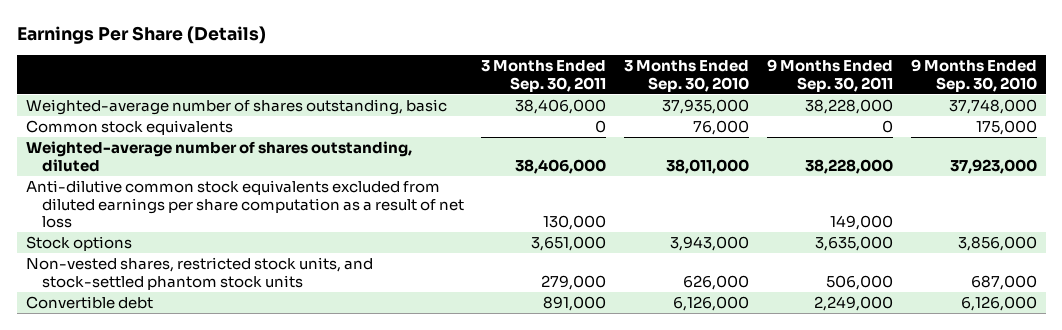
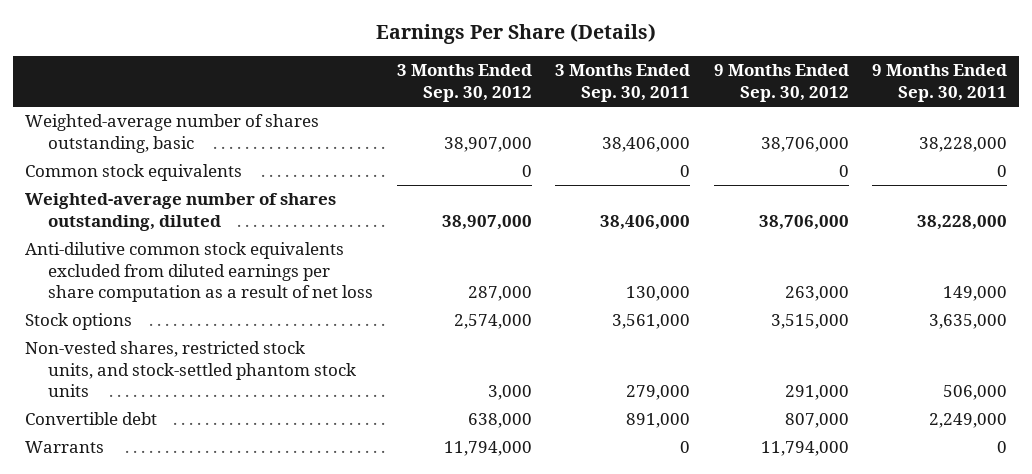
[624,60,750,92] 3 Months Ended Sep. 30, 2010 -> none
[910,59,1037,92] 9 Months Ended Sep. 30, 2010 -> none
none -> [396,64,532,103] 3 Months Ended Sep. 30, 2012
none -> [713,64,849,103] 9 Months Ended Sep. 30, 2012
[531,236,607,252] 3,651,000 -> [612,314,691,330] 3,561,000
none -> [25,441,105,454] Warrants

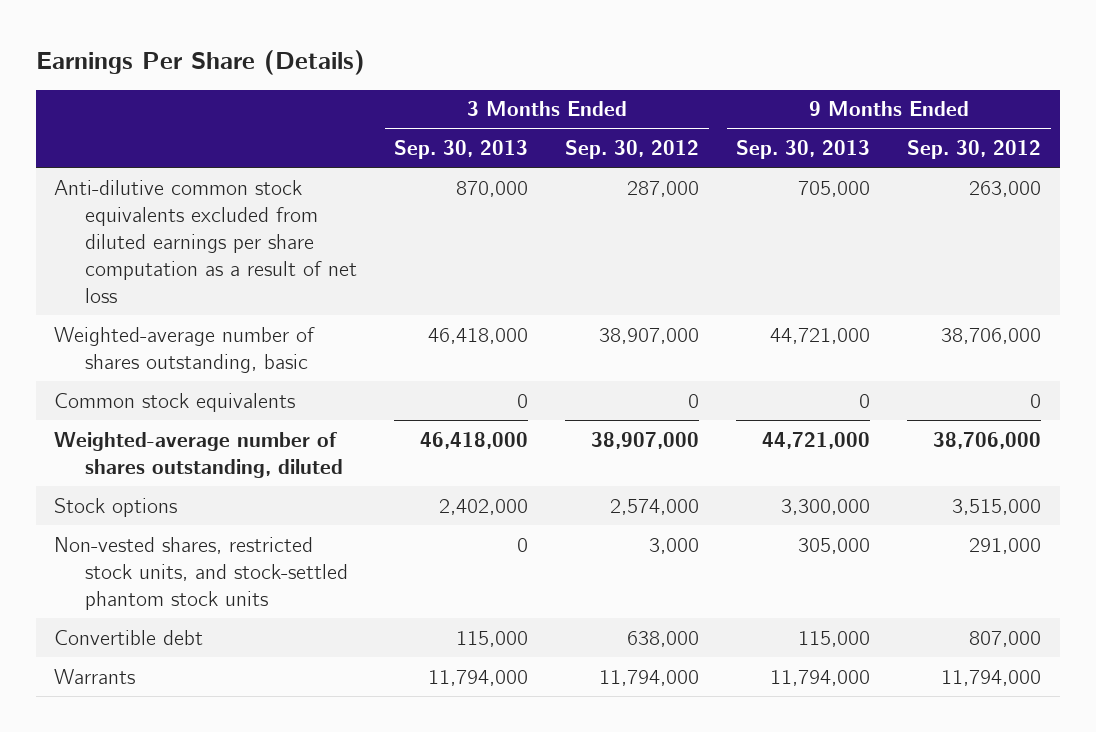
[555,64,691,103] 3 Months Ended Sep. 30, 2011 -> none
[872,64,1008,103] 9 Months Ended Sep. 30, 2011 -> none
none -> [394,140,529,160] Sep. 30, 2013
none -> [736,140,871,160] Sep. 30, 2013
[25,242,374,303] Anti-dilutive common stock equivalents excluded from diluted earnings per share computation as a result of net loss -> [54,179,358,304] Anti-dilutive common stock equivalents excluded from diluted earnings per share computation as a result of net loss

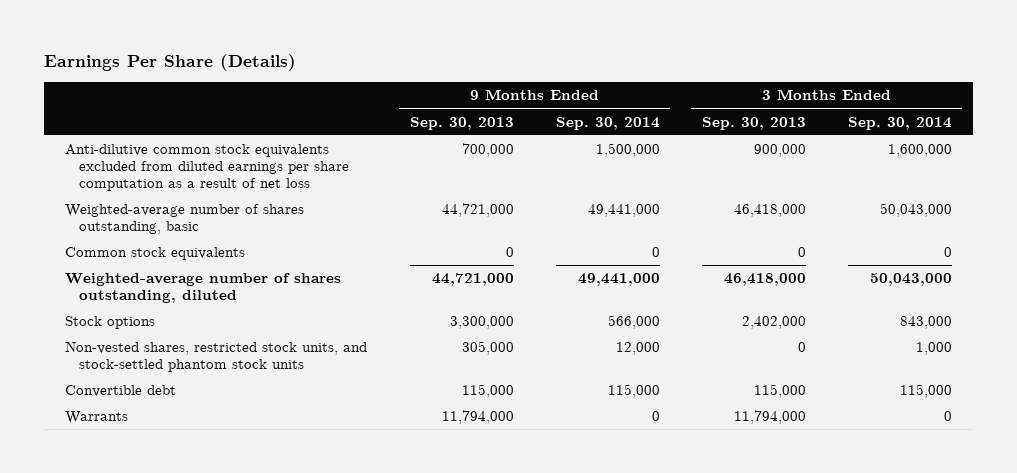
[565,140,700,160] Sep. 30, 2012 -> none
[907,140,1042,160] Sep. 30, 2012 -> none
none -> [555,116,660,130] Sep. 30, 2014
none -> [847,116,952,130] Sep. 30, 2014
[456,180,529,197] 870,000 -> [753,144,806,158] 900,000
[798,180,871,197] 705,000 -> [461,143,514,158] 700,000

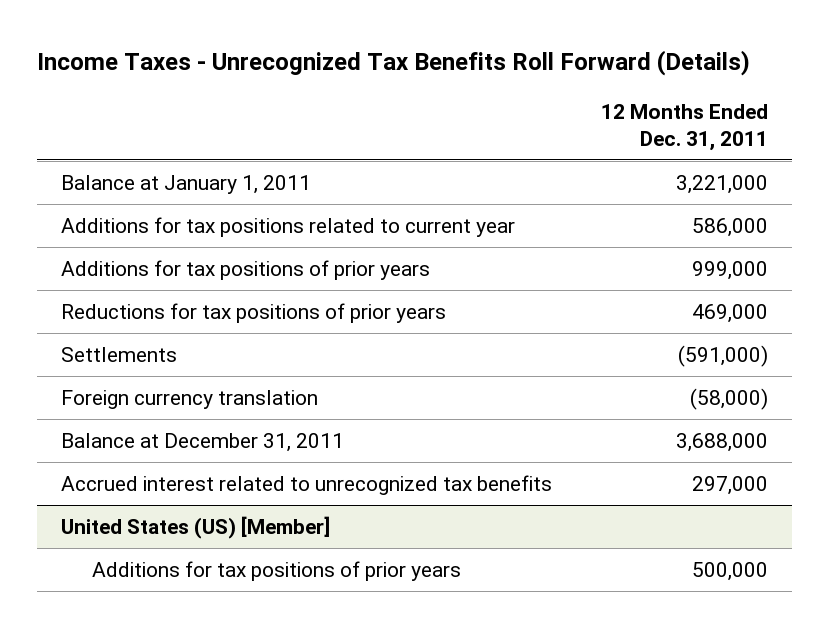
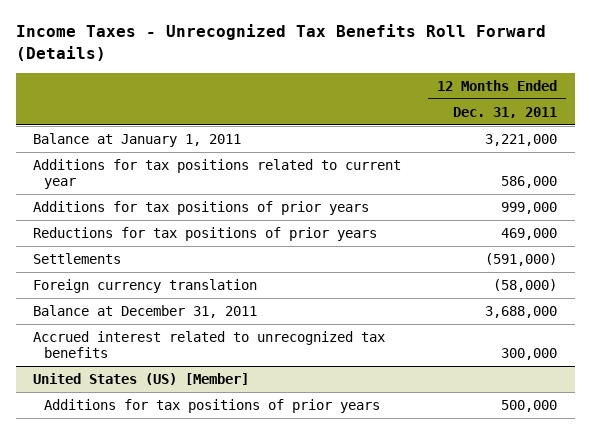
[691,475,768,495] 297,000 -> [500,348,557,361] 300,000

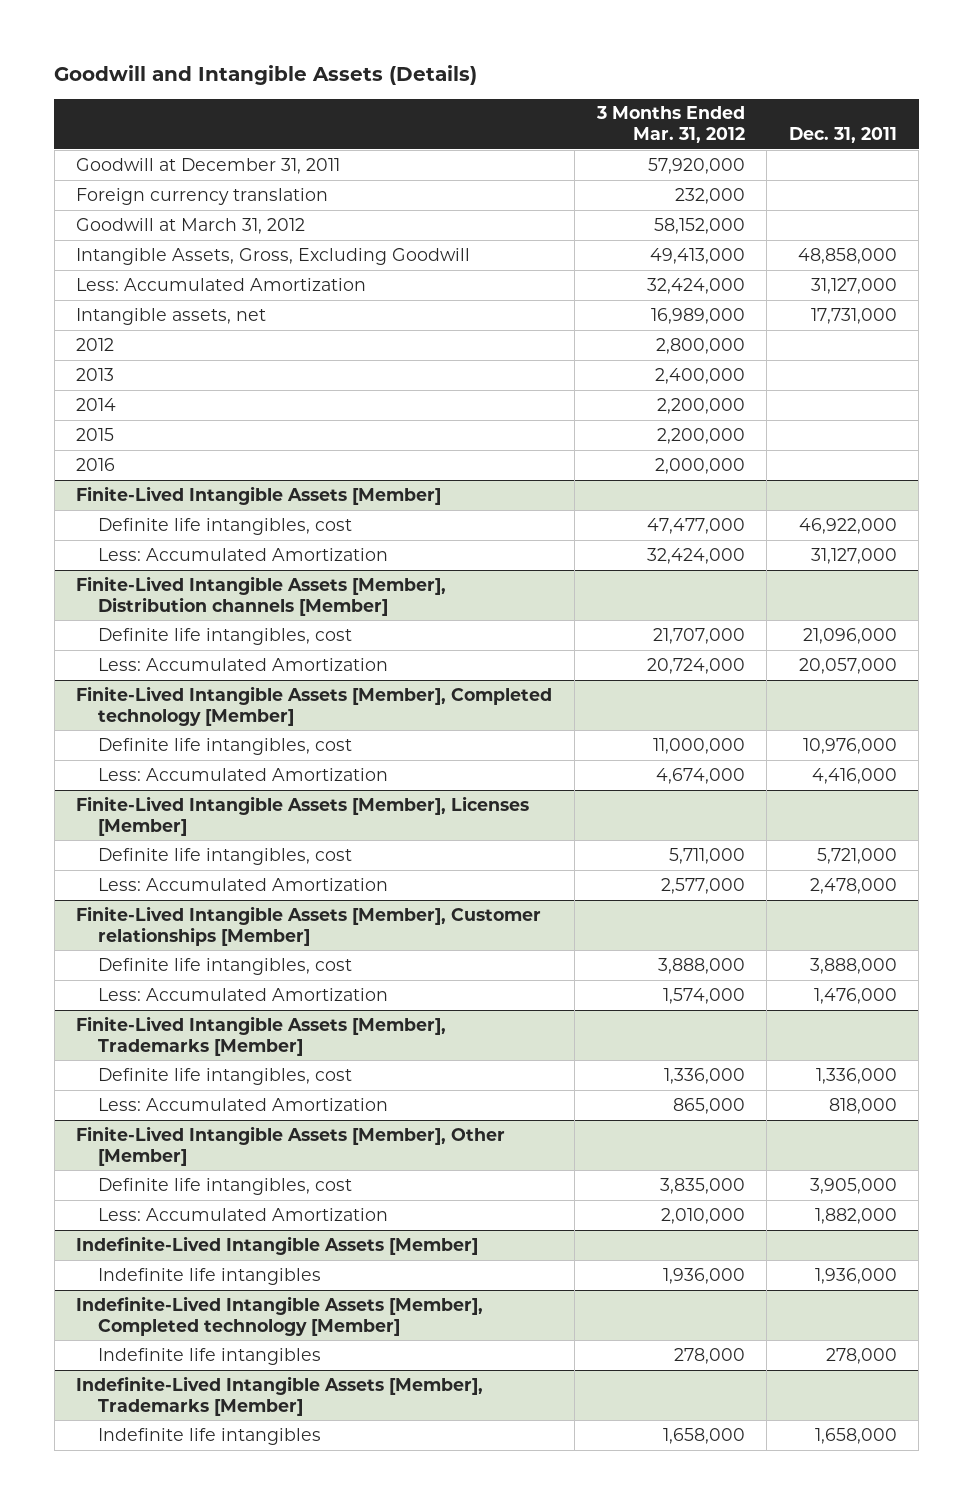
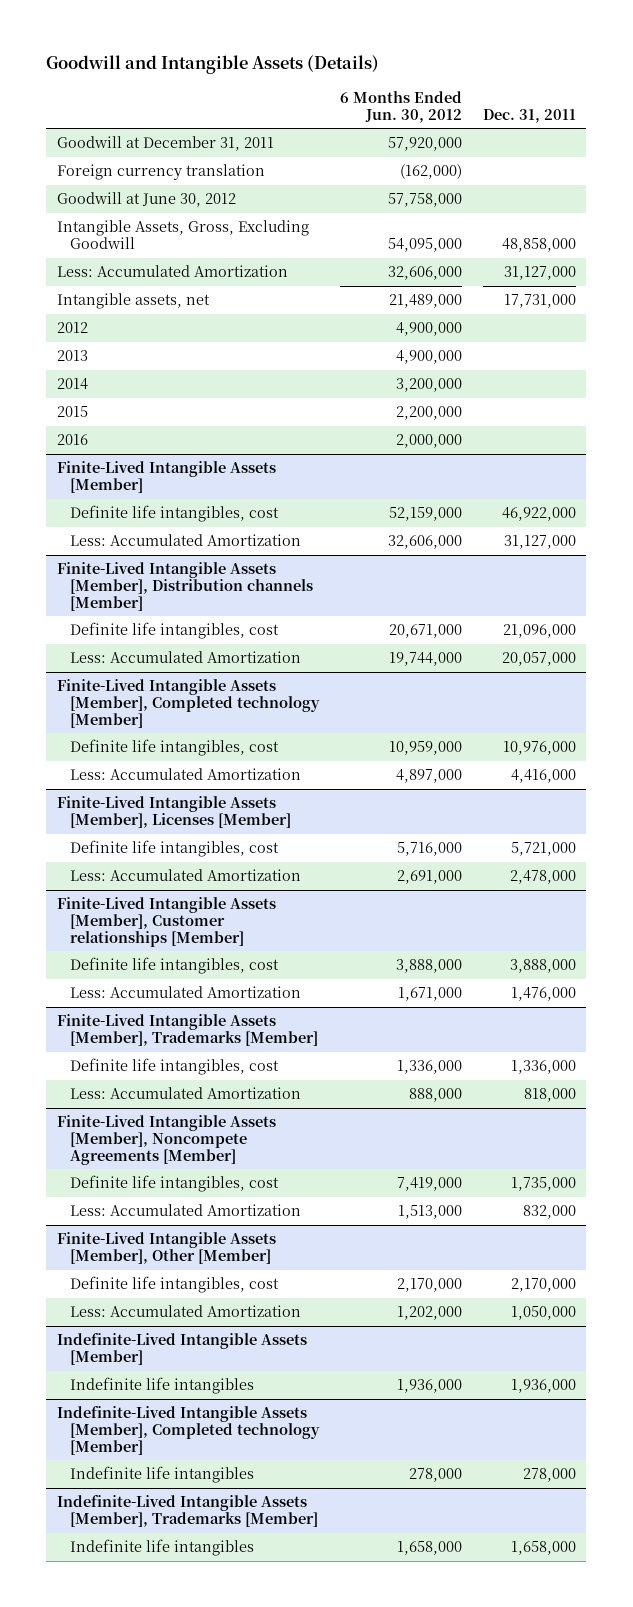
[595,106,745,144] 3 Months Ended Mar. 31, 2012 -> none
none -> [339,90,462,123] 6 Months Ended Jun. 30, 2012
[76,217,306,234] Goodwill at March 31, 2012 -> [56,192,236,208] Goodwill at June 30, 2012
none -> [56,1115,276,1165] Finite-Lived Intangible Assets [Member], Noncompete Agreements [Member]
none -> [69,1175,279,1193] Definite life intangibles, cost
none -> [69,1204,301,1217] Less: Accumulated Amortization
[809,1177,897,1194] 3,905,000 -> [510,1278,576,1293] 2,170,000
[814,1207,897,1224] 1,882,000 -> [510,1306,576,1321] 1,050,000

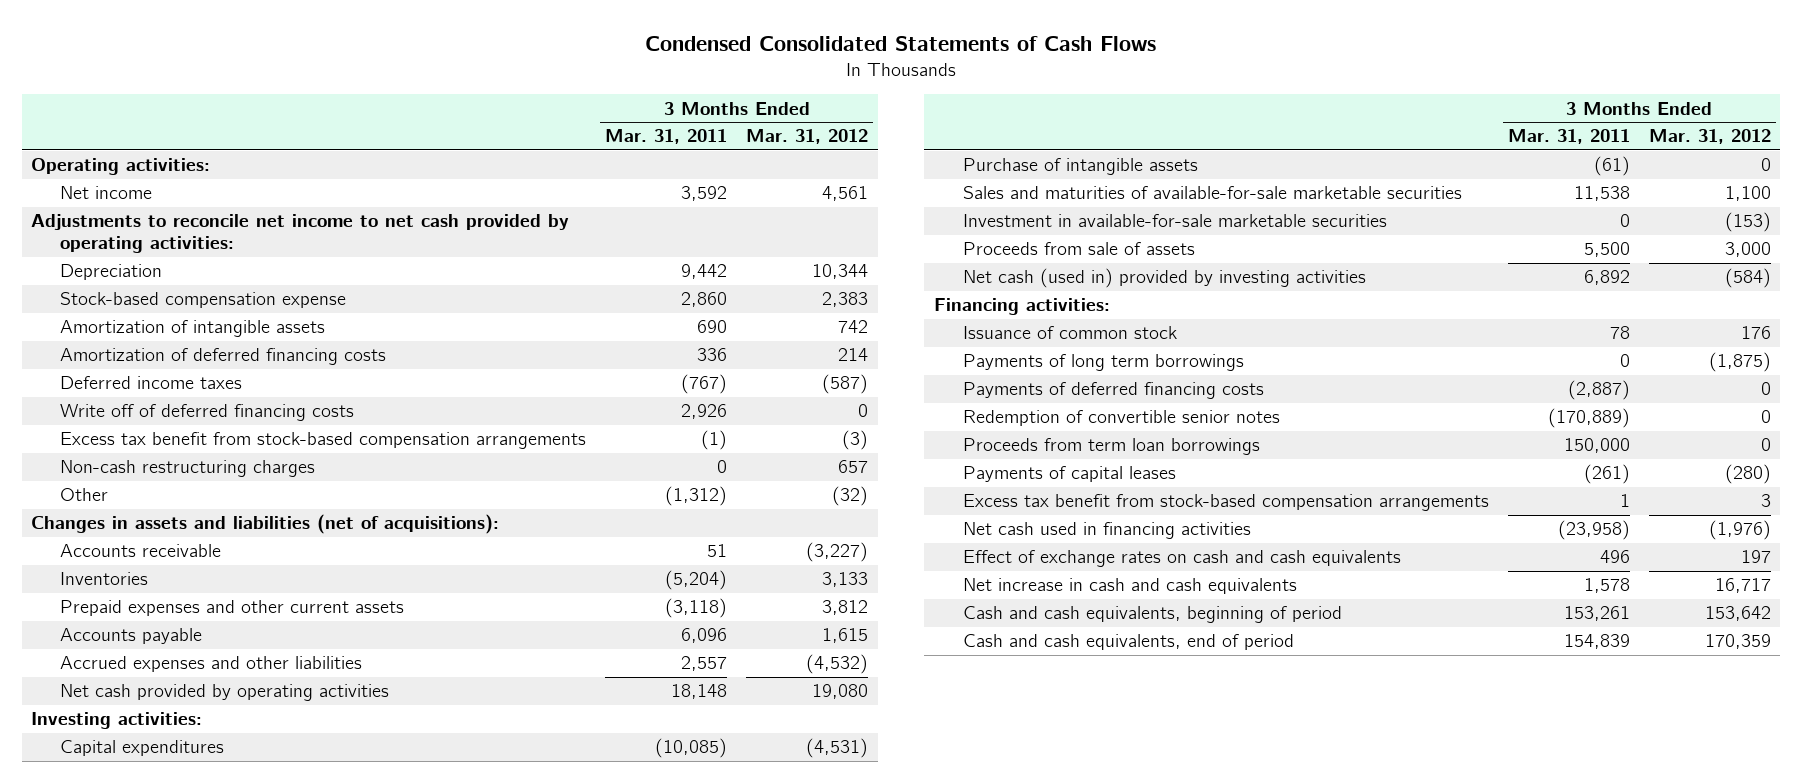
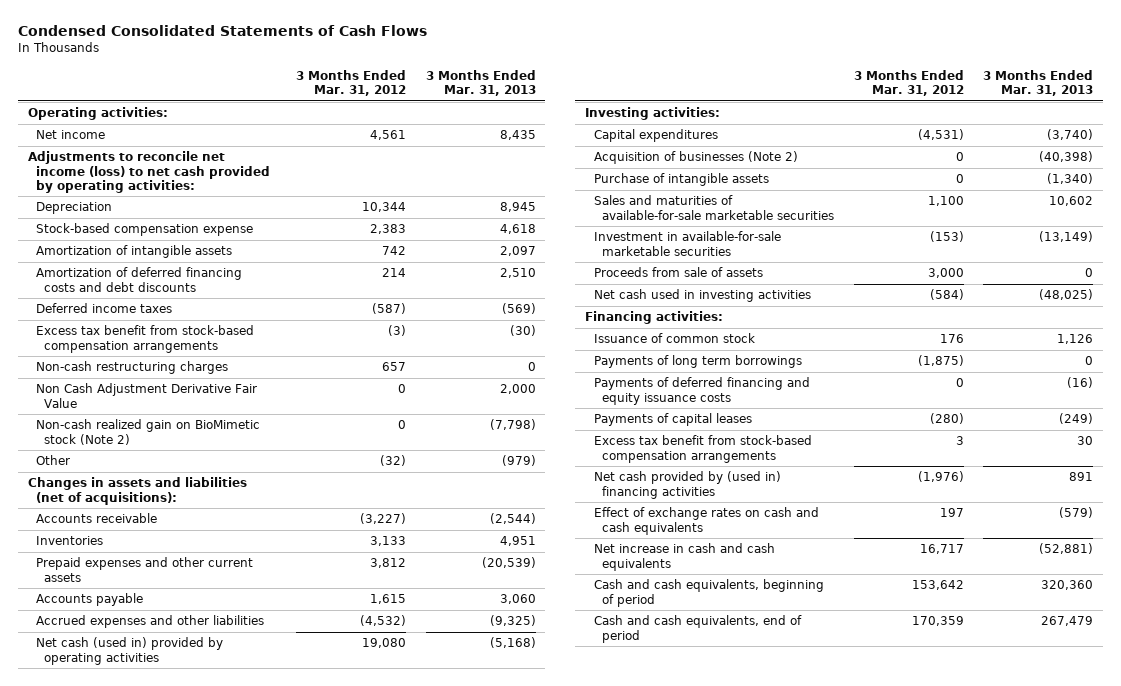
[605,129,728,145] Mar. 31, 2011 -> none
none -> [425,69,536,97] 3 Months Ended Mar. 31, 2013
[31,214,570,254] Adjustments to reconcile net income to net cash provided by operating activities: -> [27,151,271,193] Adjustments to reconcile net income (loss) to net cash provided by operating activities:
[60,348,387,366] Amortization of deferred financing costs -> [36,267,243,292] Amortization of deferred financing costs and debt discounts
[60,404,355,422] Write off of deferred financing costs -> none
none -> [36,383,258,408] Non Cash Adjustment Derivative Fair Value
none -> [36,419,261,445] Non-cash realized gain on BioMimetic stock (Note 2)
[60,684,390,702] Net cash provided by operating activities -> [36,637,224,665] Net cash (used in) provided by operating activities
none -> [593,151,798,165] Acquisition of businesses (Note 2)
[962,268,1366,289] Net cash (used in) provided by investing activities -> [593,289,811,303] Net cash used in investing activities
[962,410,1280,427] Redemption of convertible senior notes -> none
[962,438,1260,456] Proceeds from term loan borrowings -> none
[962,382,1264,400] Payments of deferred financing costs -> [593,377,810,405] Payments of deferred financing and equity issuance costs
[962,522,1251,540] Net cash used in financing activities -> [593,471,781,499] Net cash provided by (used in) financing activities

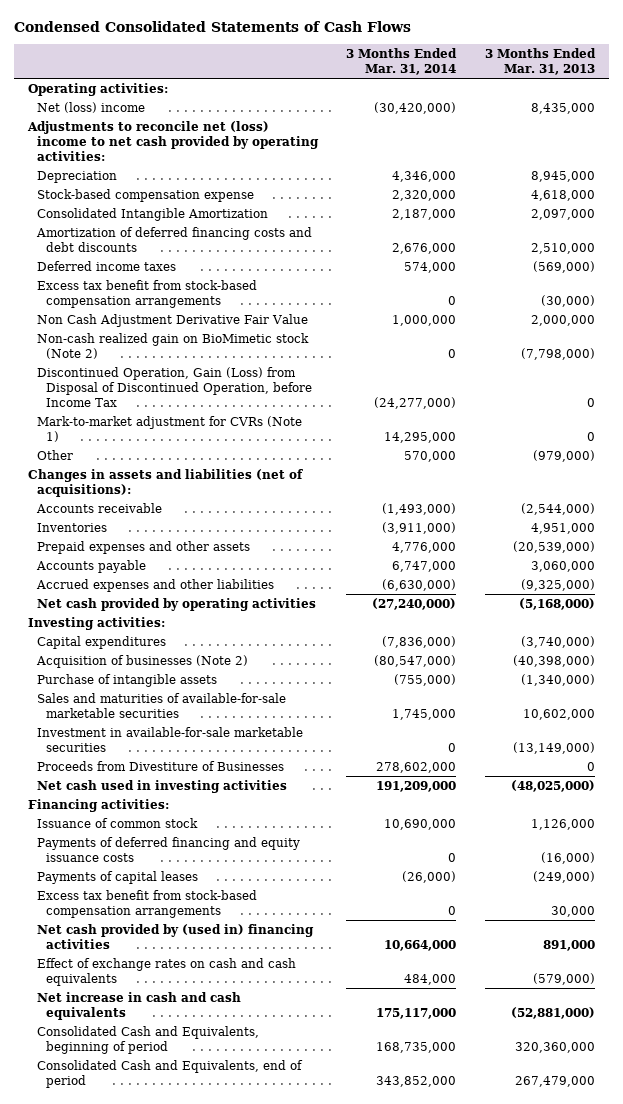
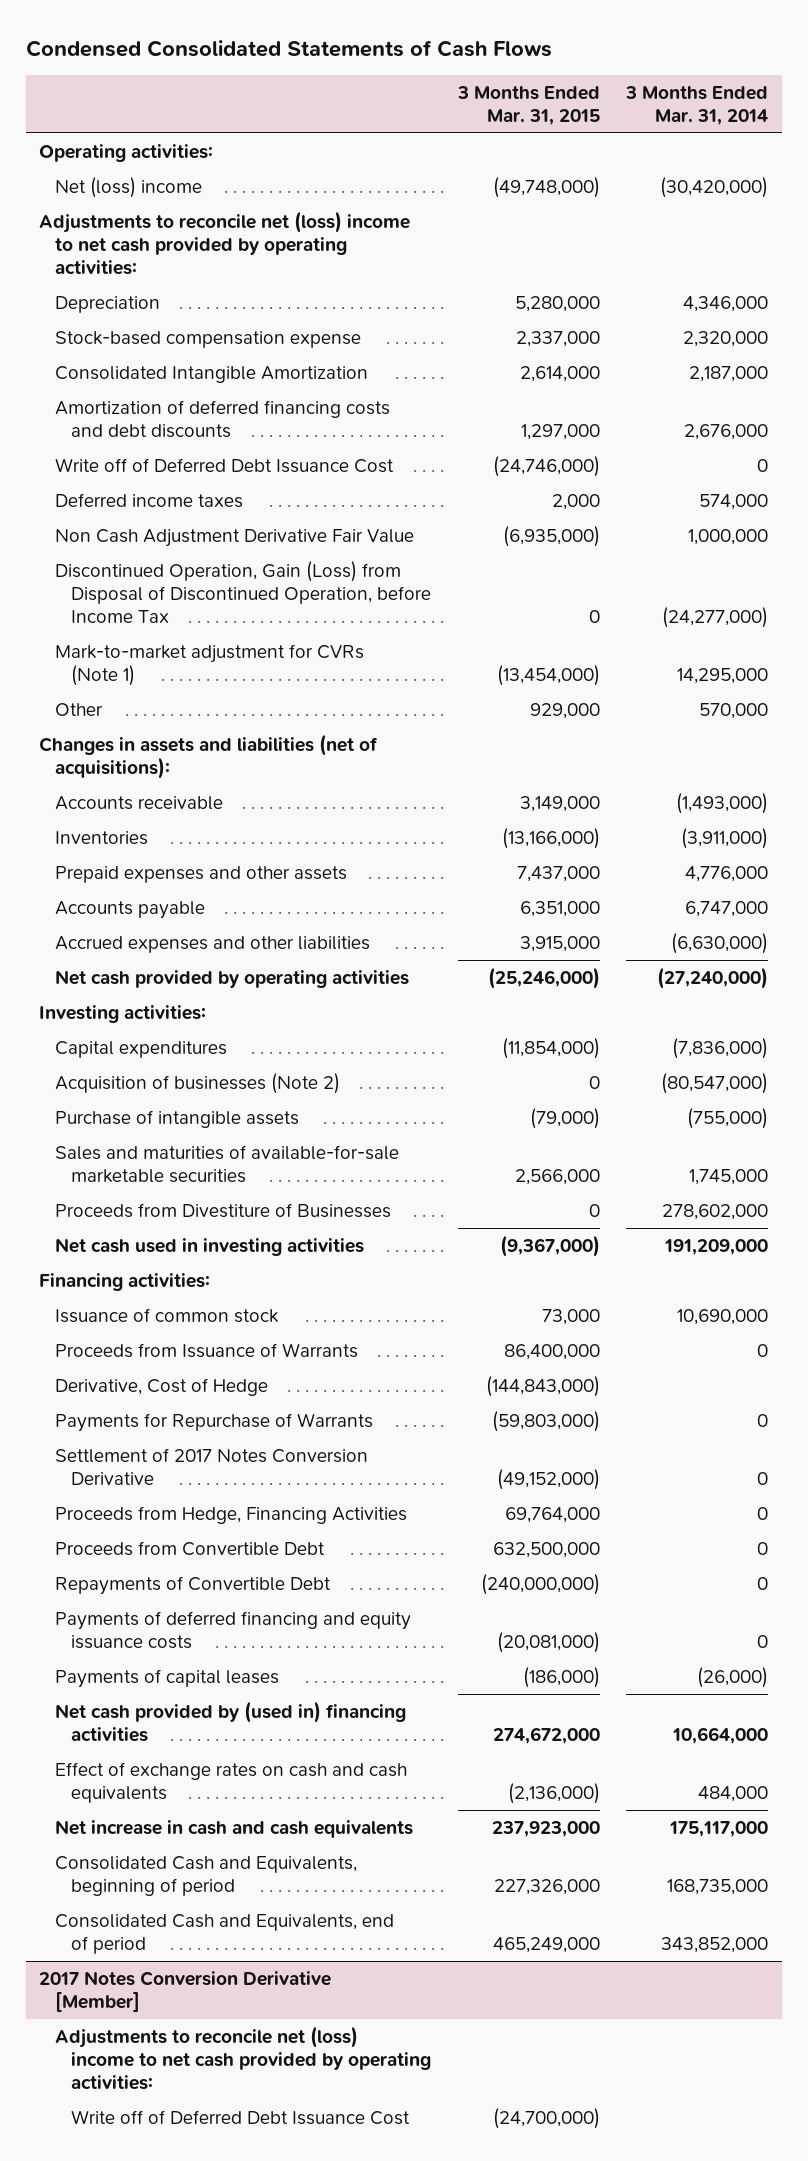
[484,47,596,75] 3 Months Ended Mar. 31, 2013 -> none
none -> [456,85,600,125] 3 Months Ended Mar. 31, 2015
none -> [55,458,395,474] Write off of Deferred Debt Issuance Cost
[37,279,258,308] Excess tax benefit from stock-based compensation arrangements -> none
[37,332,310,359] Non-cash realized gain on BioMimetic stock (Note 2) -> none
[37,726,304,752] Investment in available-for-sale marketable securities -> none
none -> [55,1343,359,1359] Proceeds from Issuance of Warrants
none -> [55,1378,269,1397] Derivative, Cost of Hedge
none -> [55,1413,374,1433] Payments for Repurchase of Warrants
none -> [55,1448,369,1485] Settlement of 2017 Notes Conversion Derivative
none -> [55,1506,408,1525] Proceeds from Hedge, Financing Activities
none -> [55,1541,326,1557] Proceeds from Convertible Debt
none -> [55,1576,332,1596] Repayments of Convertible Debt
[37,889,258,918] Excess tax benefit from stock-based compensation arrangements -> none
none -> [39,1971,332,2012] 2017 Notes Conversion Derivative [Member]
none -> [55,2026,431,2090] Adjustments to reconcile net (loss) income to net cash provided by operating activities:
none -> [70,2110,410,2126] Write off of Deferred Debt Issuance Cost

